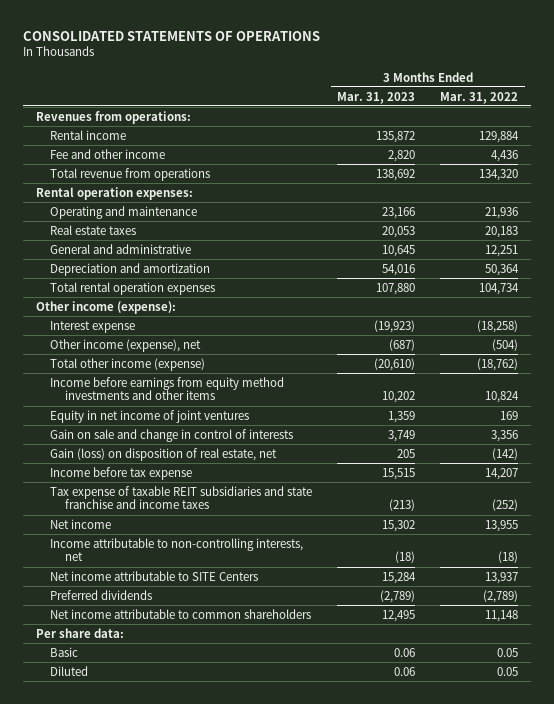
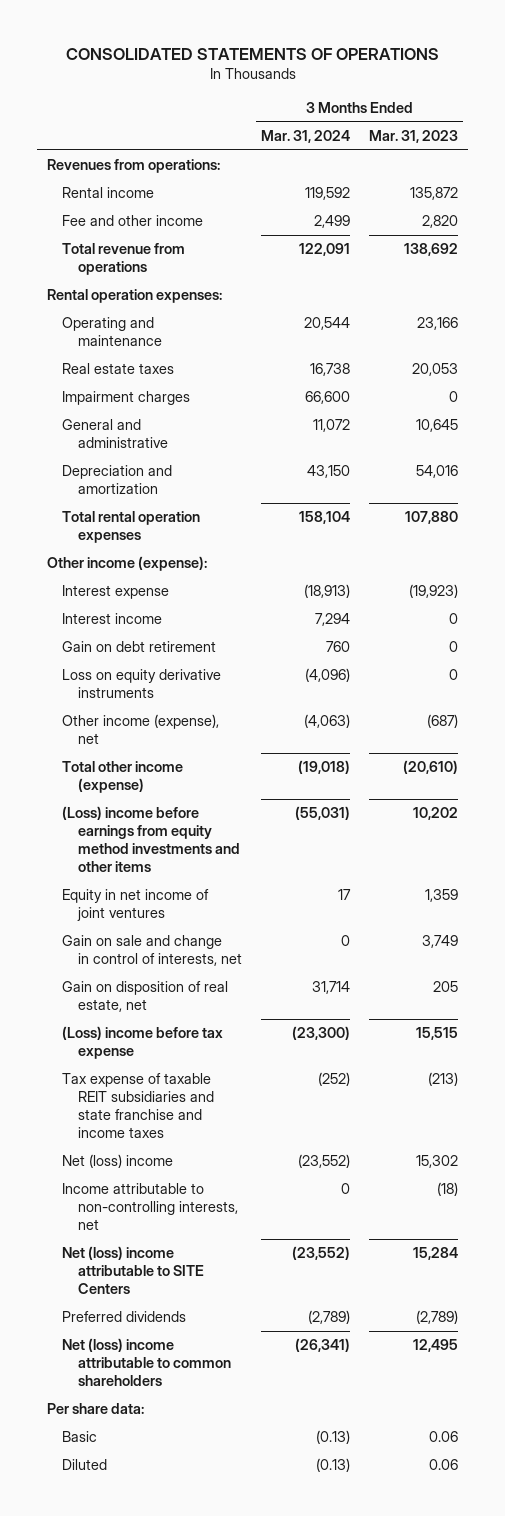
[440,91,519,104] Mar. 31, 2022 -> none
none -> [261,129,351,143] Mar. 31, 2024
none -> [62,391,191,406] Impairment charges
none -> [62,613,163,625] Interest income
none -> [62,641,217,653] Gain on debt retirement
none -> [62,669,222,699] Loss on equity derivative instruments
[50,376,285,401] Income before earnings from equity method investments and other items -> [62,806,240,873] (Loss) income before earnings from equity method investments and other items
[50,428,294,442] Gain on sale and change in control of interests -> [62,935,242,967] Gain on sale and change in control of interests, net
[50,447,278,461] Gain (loss) on disposition of real estate, net -> [62,981,229,1013] Gain on disposition of real estate, net
[50,466,193,480] Income before tax expense -> [62,1026,224,1060] (Loss) income before tax expense
[50,518,112,529] Net income -> [62,1154,174,1169] Net (loss) income
[50,570,259,581] Net income attributable to SITE Centers -> [62,1246,204,1295] Net (loss) income attributable to SITE Centers
[50,608,312,619] Net income attributable to common shareholders -> [62,1338,231,1387] Net (loss) income attributable to common shareholders

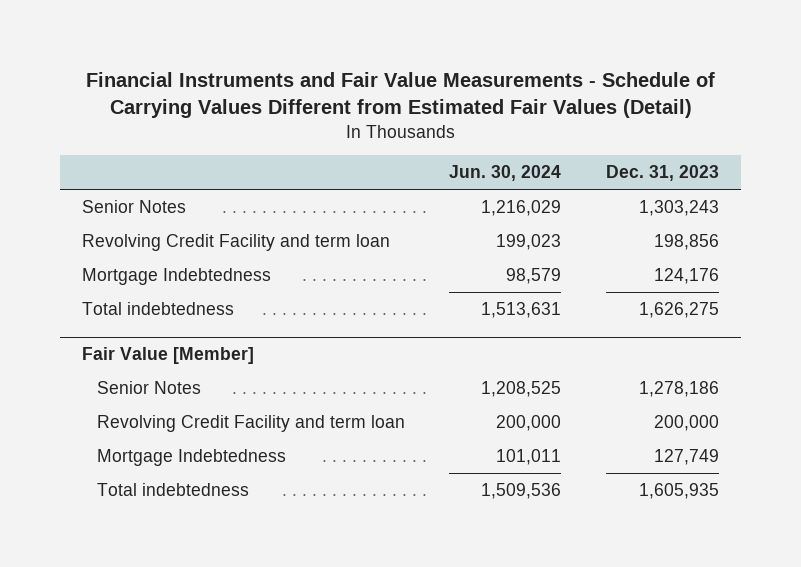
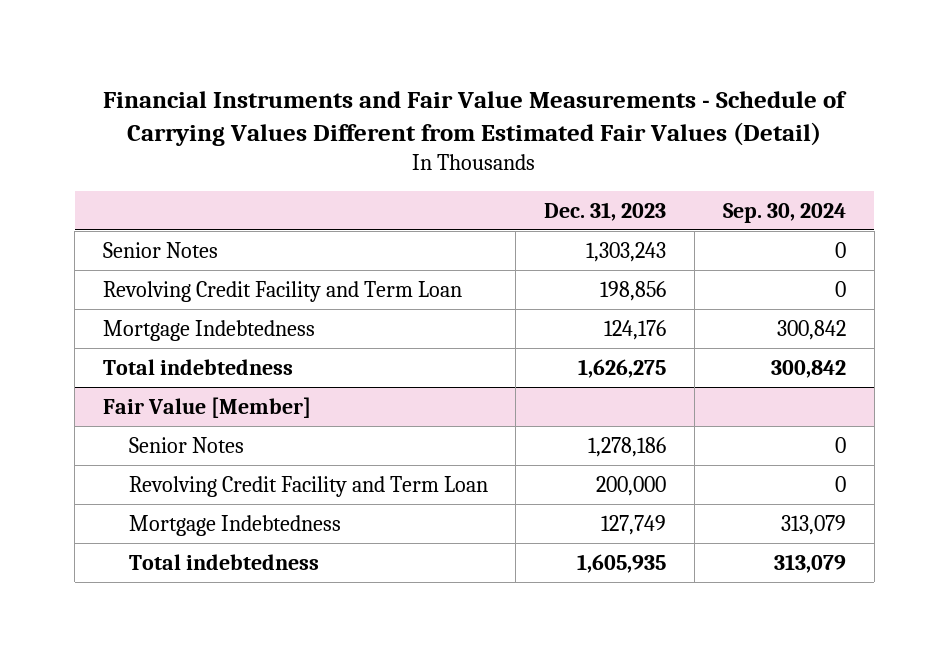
[449,165,562,182] Jun. 30, 2024 -> none
none -> [722,202,846,223] Sep. 30, 2024
[82,233,391,251] Revolving Credit Facility and term loan -> [102,280,462,302] Revolving Credit Facility and Term Loan
[96,414,405,432] Revolving Credit Facility and term loan -> [128,475,488,497] Revolving Credit Facility and Term Loan

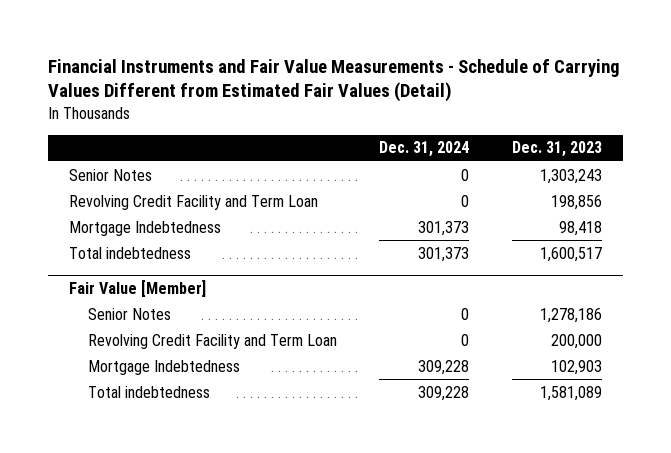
[722,202,846,223] Sep. 30, 2024 -> none
none -> [379,141,470,158] Dec. 31, 2024
[604,319,667,340] 124,176 -> [558,220,602,236] 98,418
[578,358,667,378] 1,626,275 -> [539,246,602,262] 1,600,517
[601,514,667,535] 127,749 -> [550,359,602,375] 102,903
[577,553,667,573] 1,605,935 -> [539,385,602,401] 1,581,089

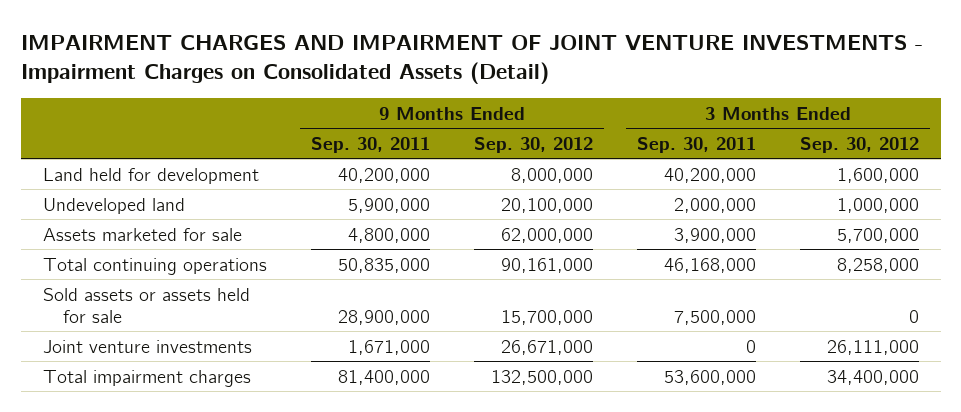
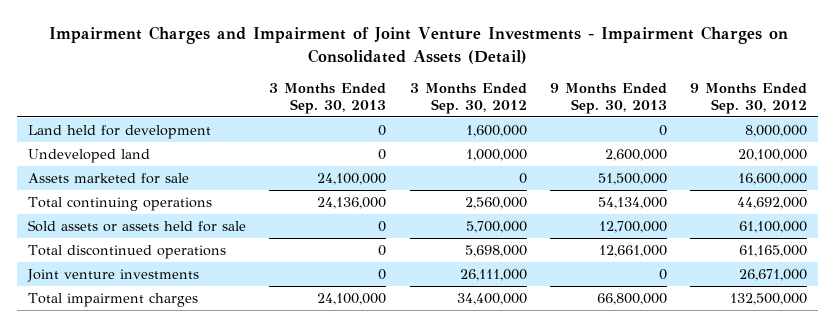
[20,35,923,85] IMPAIRMENT CHARGES AND IMPAIRMENT OF JOINT VENTURE INVESTMENTS - Impairment Charges on Consolidated Assets (Detail) -> [48,26,788,64] Impairment Charges and Impairment of Joint Venture Investments - Impairment Charges on Consolidated Assets (Detail)
[310,136,430,153] Sep. 30, 2011 -> none
[636,136,756,153] Sep. 30, 2011 -> none
none -> [269,82,387,114] 3 Months Ended Sep. 30, 2013
none -> [549,82,667,114] 9 Months Ended Sep. 30, 2013
[500,227,593,243] 62,000,000 -> [737,172,807,185] 16,600,000
[836,227,919,243] 5,700,000 -> [518,172,527,184] 0
[500,257,593,273] 90,161,000 -> [736,196,807,209] 44,692,000
[836,257,919,273] 8,258,000 -> [464,196,527,209] 2,560,000
[500,309,593,325] 15,700,000 -> [738,220,807,233] 61,100,000
[908,309,919,323] 0 -> [465,220,527,233] 5,700,000
none -> [28,244,227,259] Total discontinued operations

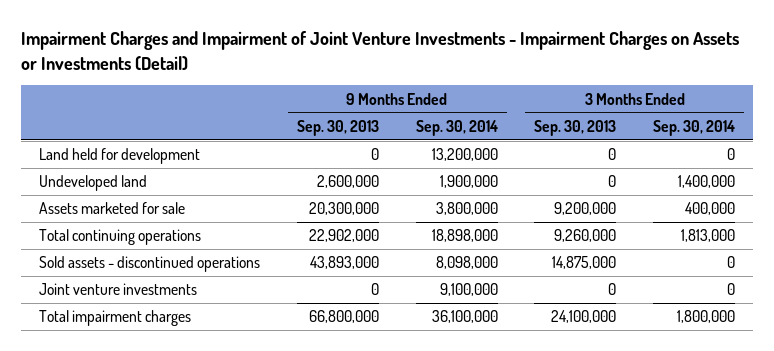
[48,26,788,64] Impairment Charges and Impairment of Joint Venture Investments - Impairment Charges on Consolidated Assets (Detail) -> [20,31,739,71] Impairment Charges and Impairment of Joint Venture Investments - Impairment Charges on Assets or Investments (Detail)
[409,82,527,114] 3 Months Ended Sep. 30, 2012 -> none
[689,82,807,114] 9 Months Ended Sep. 30, 2012 -> none
none -> [415,119,498,136] Sep. 30, 2014
none -> [653,119,736,136] Sep. 30, 2014
[28,244,227,259] Total discontinued operations -> none
[317,172,387,185] 24,100,000 -> [554,202,617,216] 9,200,000
[597,172,667,185] 51,500,000 -> [308,202,379,216] 20,300,000
[317,196,387,209] 24,136,000 -> [554,229,617,243] 9,260,000
[597,196,667,209] 54,134,000 -> [308,229,379,243] 22,902,000
[28,219,247,232] Sold assets or assets held for sale -> [39,256,261,273] Sold assets - discontinued operations
[378,220,387,232] 0 -> [552,256,617,270] 14,875,000
[598,220,667,233] 12,700,000 -> [309,256,379,270] 43,893,000

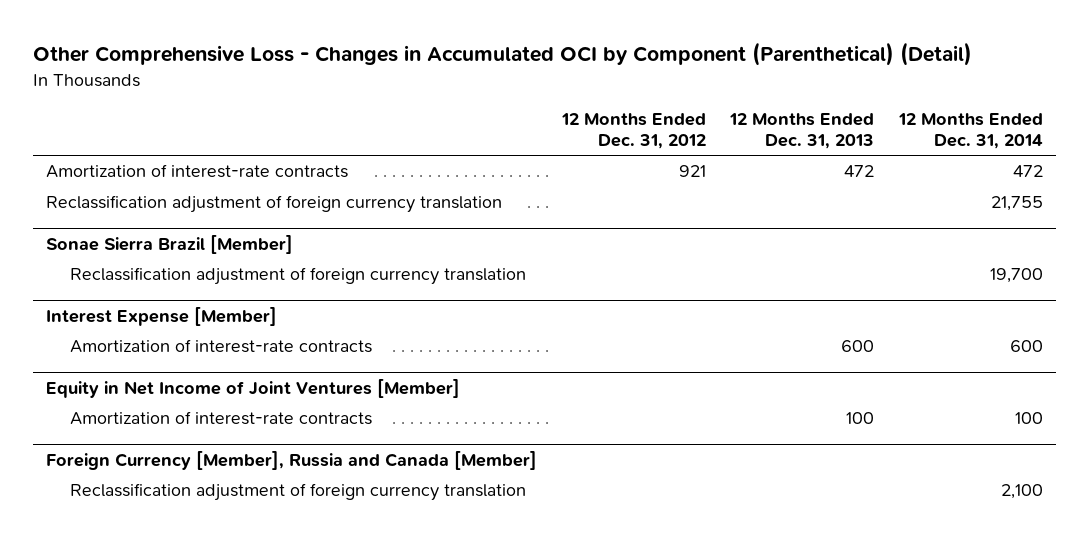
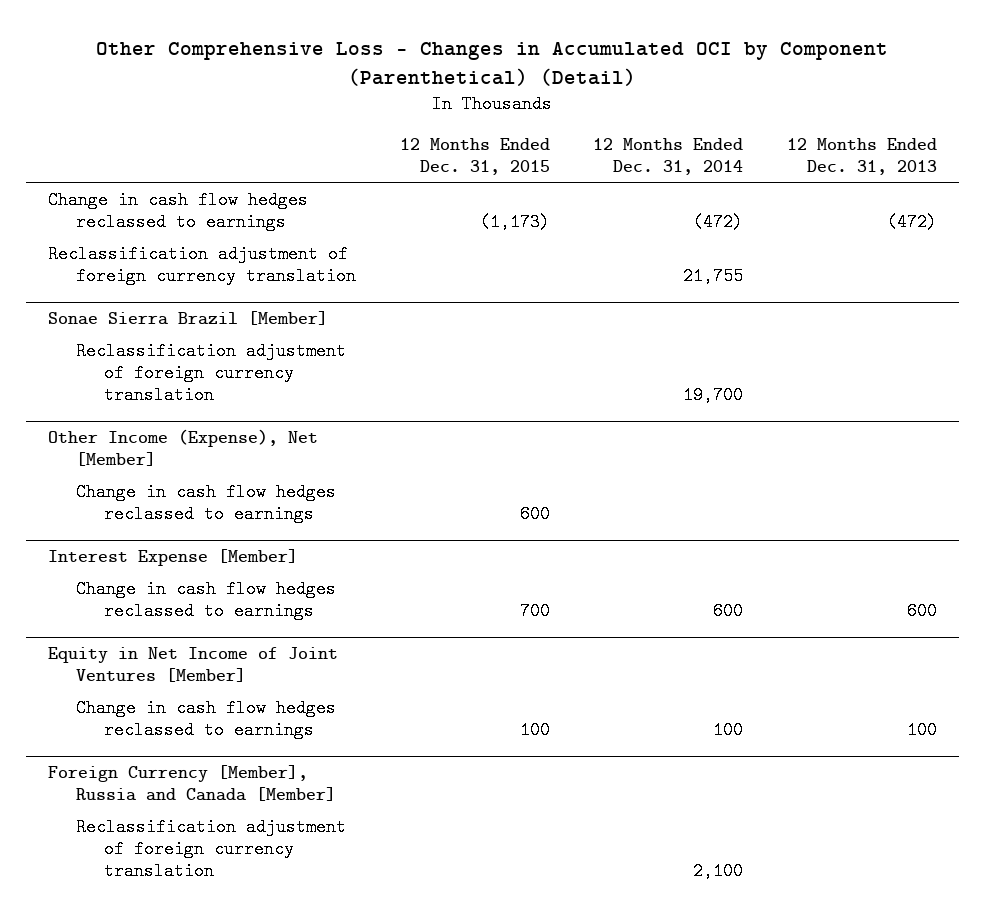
[560,113,706,150] 12 Months Ended Dec. 31, 2012 -> none
none -> [399,137,550,175] 12 Months Ended Dec. 31, 2015
[45,164,348,179] Amortization of interest-rate contracts -> none
none -> [47,190,308,231] Change in cash flow hedges reclassed to earnings
none -> [47,428,318,466] Other Income (Expense), Net [Member]
none -> [75,482,336,523] Change in cash flow hedges reclassed to earnings
[70,339,373,354] Amortization of interest-rate contracts -> [75,579,336,620] Change in cash flow hedges reclassed to earnings
[70,411,373,426] Amortization of interest-rate contracts -> [75,698,336,739] Change in cash flow hedges reclassed to earnings

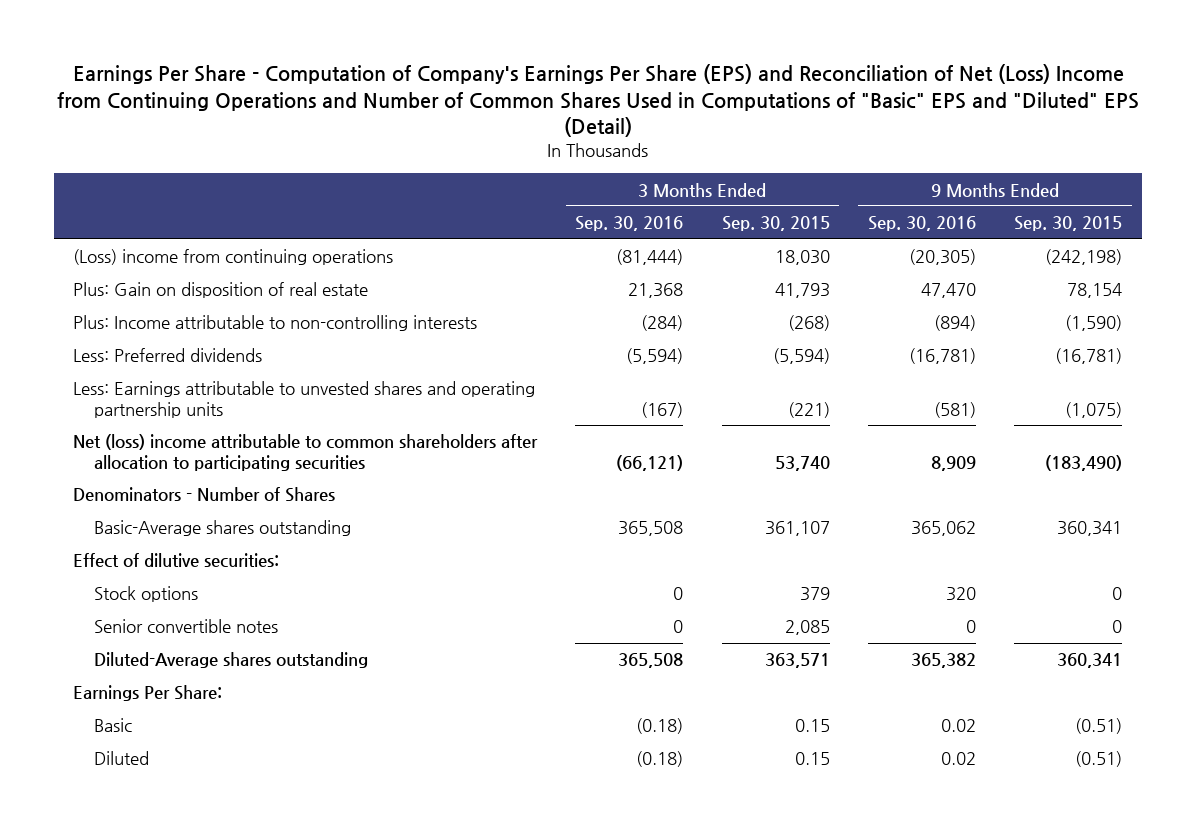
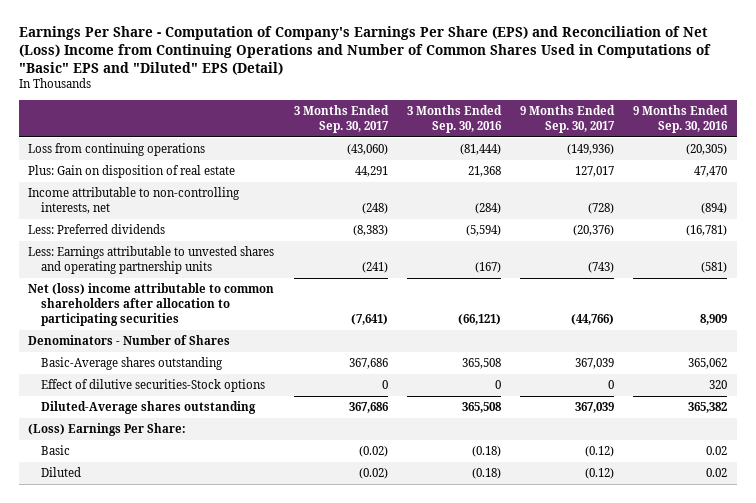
[721,216,830,232] Sep. 30, 2015 -> none
[1014,216,1123,232] Sep. 30, 2015 -> none
none -> [293,105,389,133] 3 Months Ended Sep. 30, 2017
none -> [520,105,616,133] 9 Months Ended Sep. 30, 2017
[72,249,393,266] (Loss) income from continuing operations -> [28,143,206,157] Loss from continuing operations
[72,315,477,332] Plus: Income attributable to non-controlling interests -> [28,187,241,214] Income attributable to non-controlling interests, net
[72,553,279,569] Effect of dilutive securities: -> none
[94,619,279,634] Senior convertible notes -> none
[94,586,199,603] Stock options -> [41,379,266,393] Effect of dilutive securities-Stock options
[72,685,222,702] Earnings Per Share: -> [28,423,187,437] (Loss) Earnings Per Share:

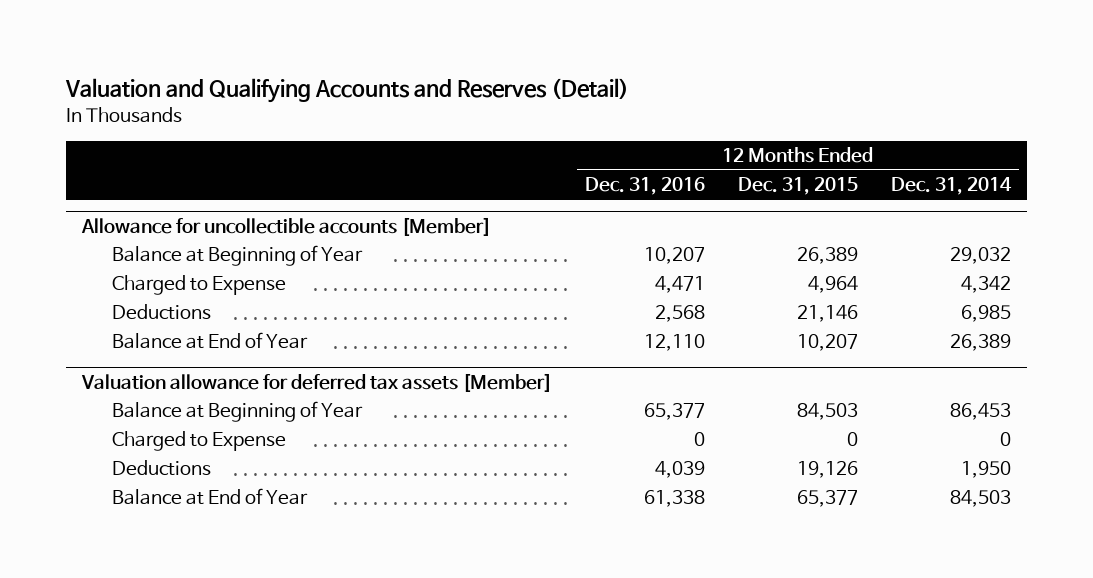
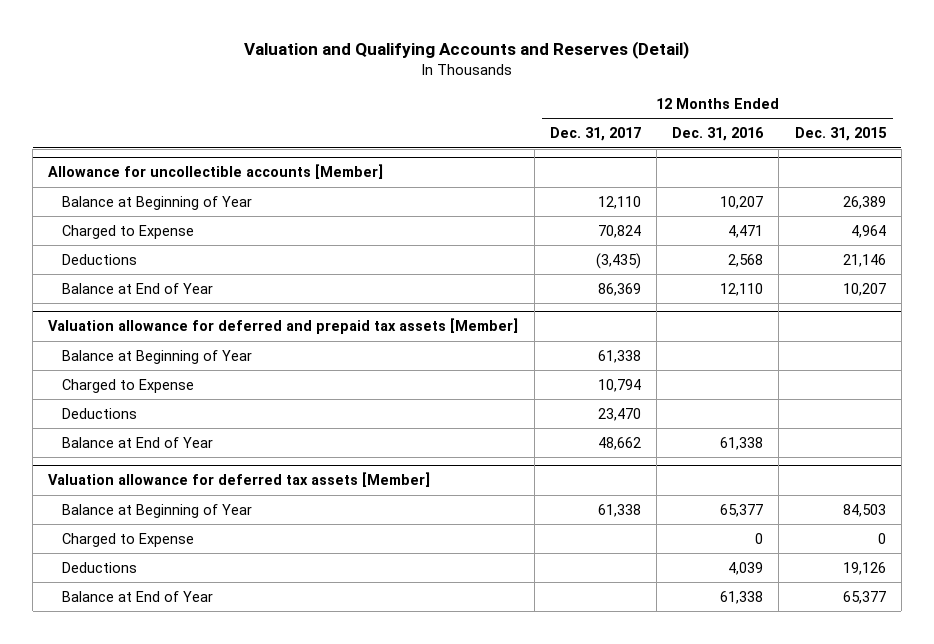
[891,177,1013,196] Dec. 31, 2014 -> none
none -> [549,127,641,142] Dec. 31, 2017
none -> [48,318,519,335] Valuation allowance for deferred and prepaid tax assets [Member]
none -> [61,349,252,364] Balance at Beginning of Year
none -> [61,378,194,393] Charged to Expense
none -> [61,407,137,419] Deductions
none -> [61,436,213,448] Balance at End of Year

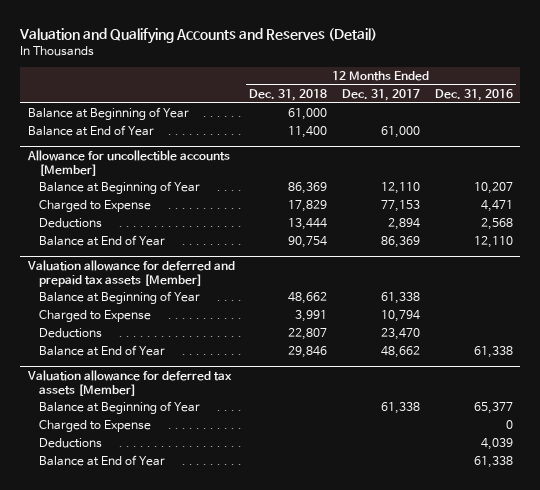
[794,127,887,142] Dec. 31, 2015 -> none
none -> [249,88,328,101] Dec. 31, 2018
none -> [27,107,189,121] Balance at Beginning of Year
none -> [27,125,154,137] Balance at End of Year
[597,224,641,238] 70,824 -> [380,200,420,213] 77,153
[595,252,641,269] (3,435) -> [387,218,420,231] 2,894

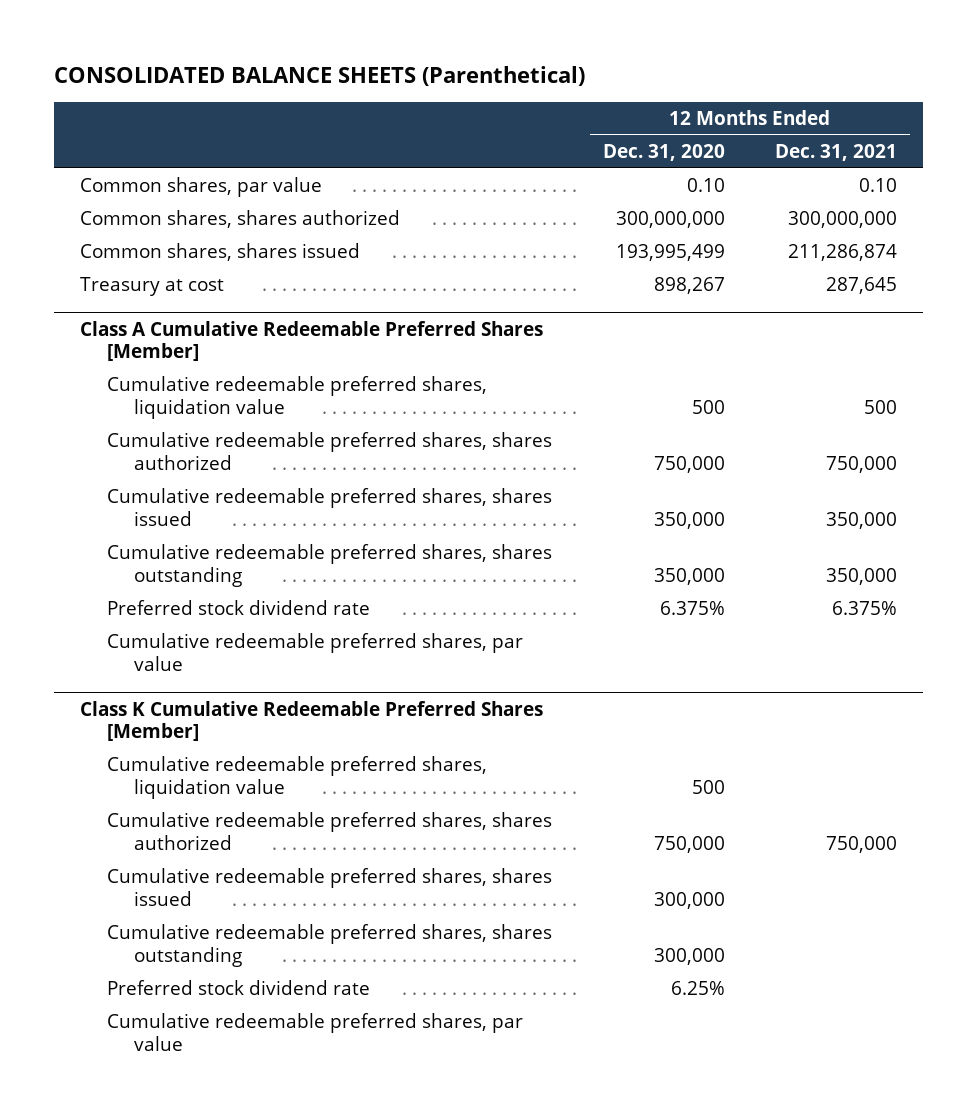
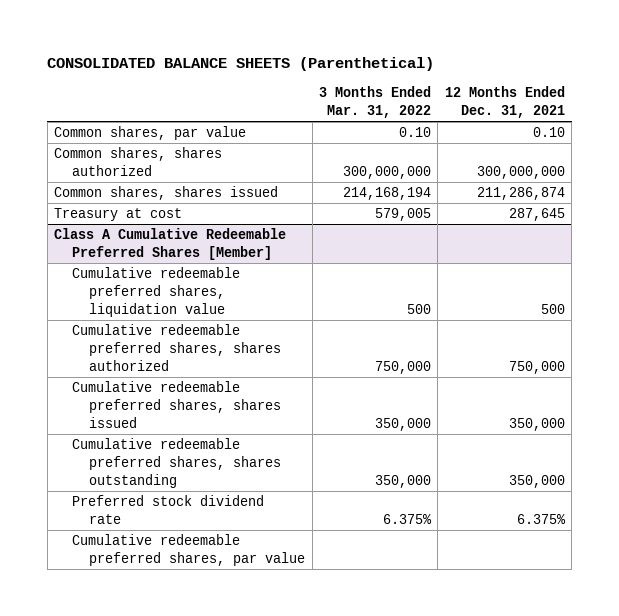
[602,144,725,162] Dec. 31, 2020 -> none
none -> [319,86,432,118] 3 Months Ended Mar. 31, 2022
[79,700,543,742] Class K Cumulative Redeemable Preferred Shares [Member] -> none
[106,756,487,800] Cumulative redeemable preferred shares, liquidation value -> none
[106,812,552,851] Cumulative redeemable preferred shares, shares authorized -> none
[106,868,552,907] Cumulative redeemable preferred shares, shares issued -> none
[106,924,552,968] Cumulative redeemable preferred shares, shares outstanding -> none
[106,980,370,996] Preferred stock dividend rate -> none
[106,1013,523,1052] Cumulative redeemable preferred shares, par value -> none

